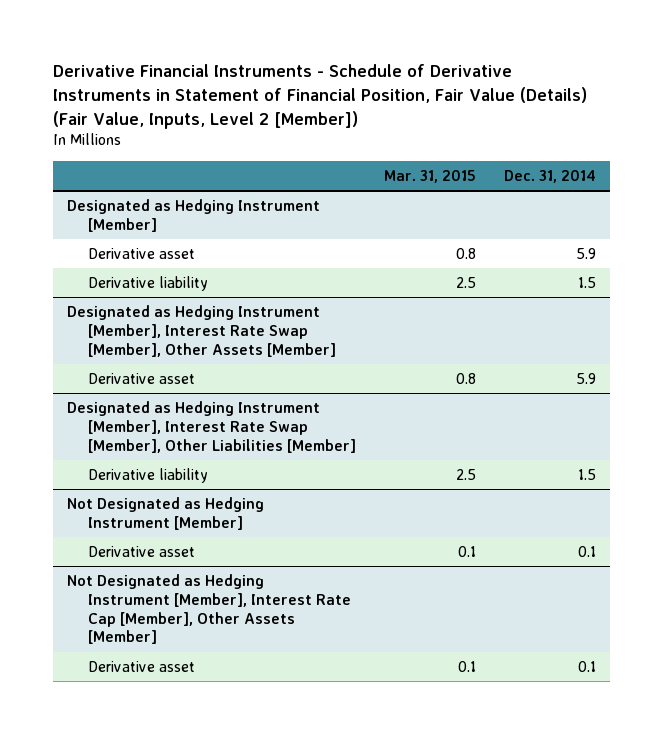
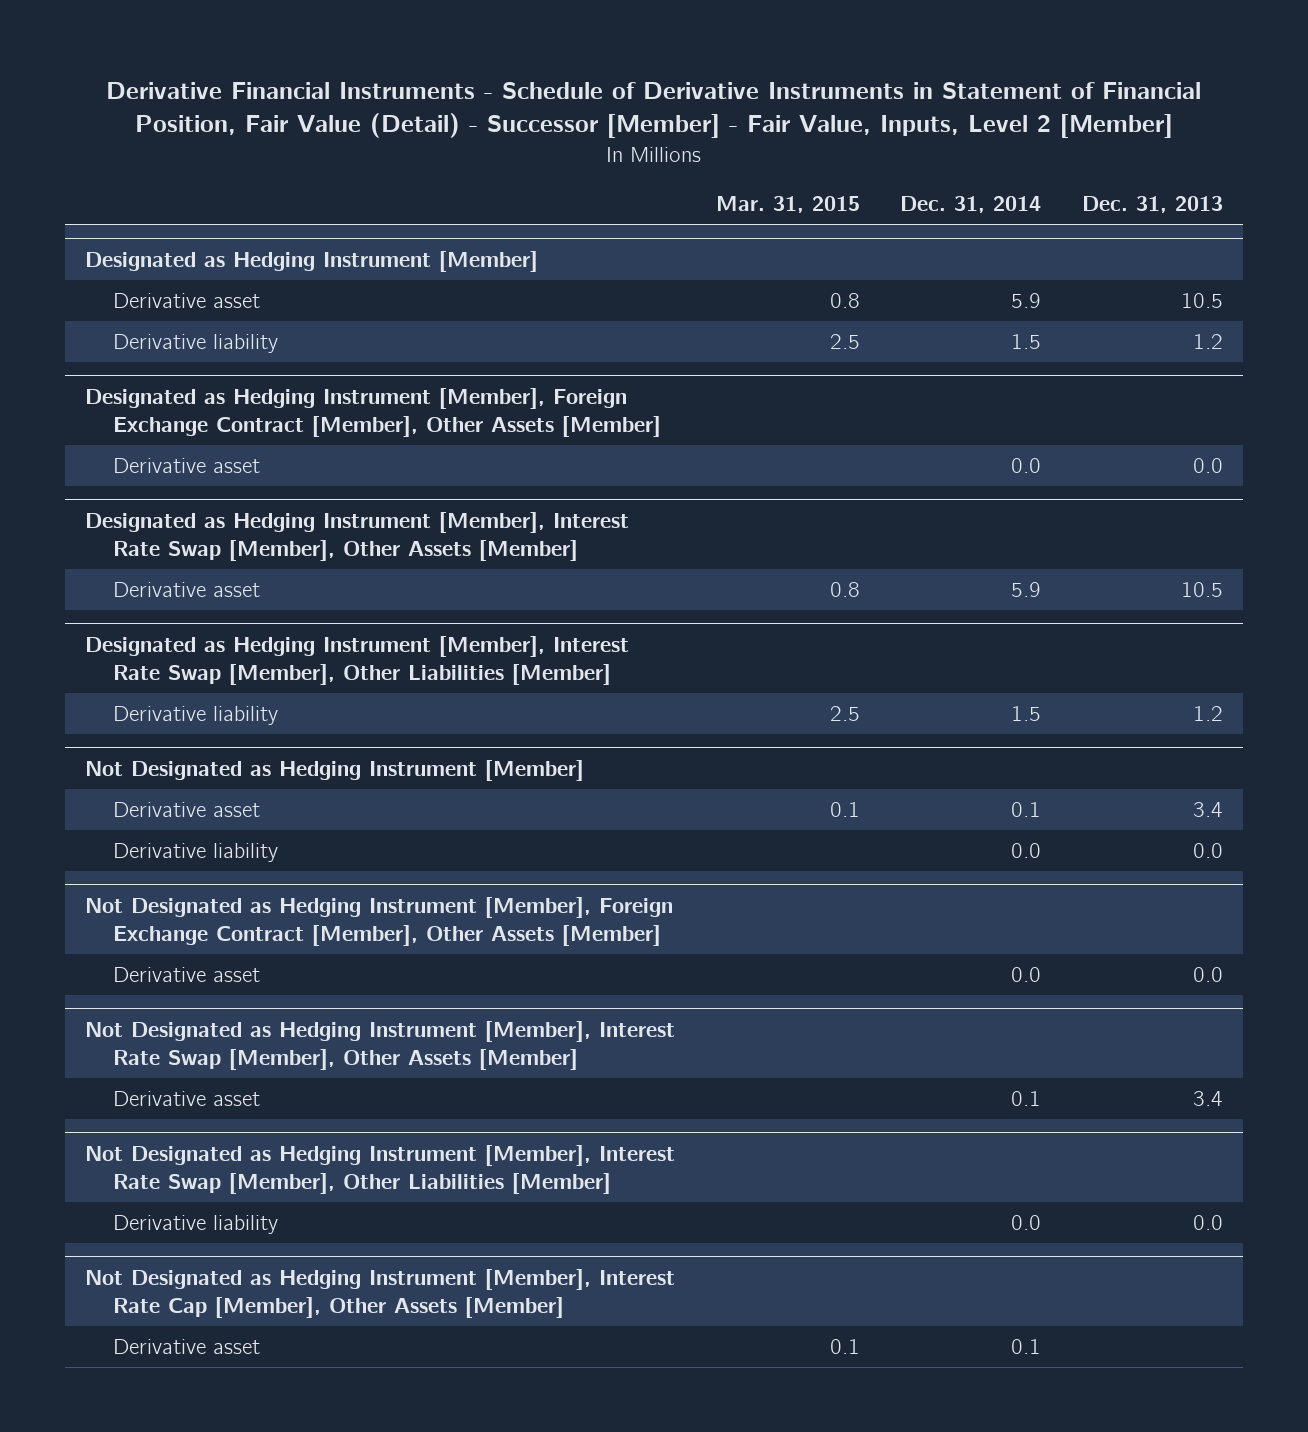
[53,63,588,129] Derivative Financial Instruments - Schedule of Derivative Instruments in Statement of Financial Position, Fair Value (Details) (Fair Value, Inputs, Level 2 [Member]) -> [105,81,1201,139] Derivative Financial Instruments - Schedule of Derivative Instruments in Statement of Financial Position, Fair Value (Detail) - Successor [Member] - Fair Value, Inputs, Level 2 [Member]
none -> [1081,196,1223,214] Dec. 31, 2013
none -> [85,387,661,437] Designated as Hedging Instrument [Member], Foreign Exchange Contract [Member], Other Assets [Member]
none -> [112,458,260,474] Derivative asset
none -> [112,843,278,863] Derivative liability
none -> [85,896,674,946] Not Designated as Hedging Instrument [Member], Foreign Exchange Contract [Member], Other Assets [Member]
none -> [112,967,260,983] Derivative asset
none -> [85,1020,676,1070] Not Designated as Hedging Instrument [Member], Interest Rate Swap [Member], Other Assets [Member]
none -> [112,1091,260,1107] Derivative asset
none -> [85,1144,676,1194] Not Designated as Hedging Instrument [Member], Interest Rate Swap [Member], Other Liabilities [Member]
none -> [112,1215,278,1235] Derivative liability

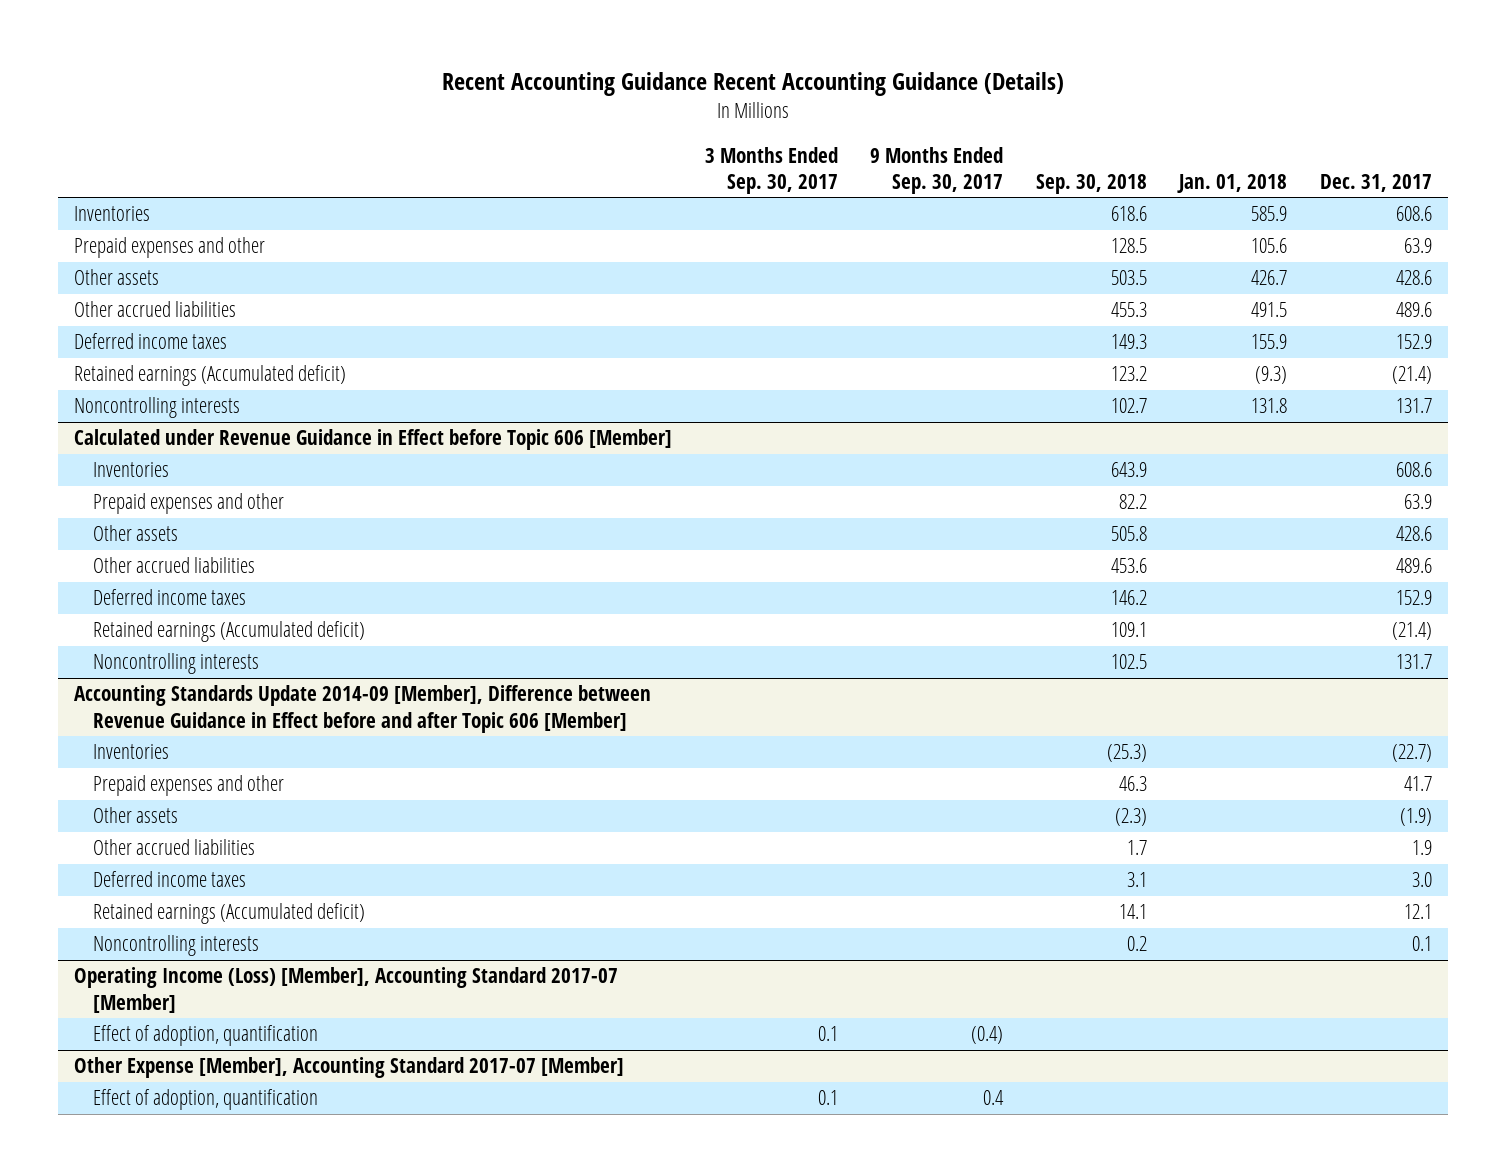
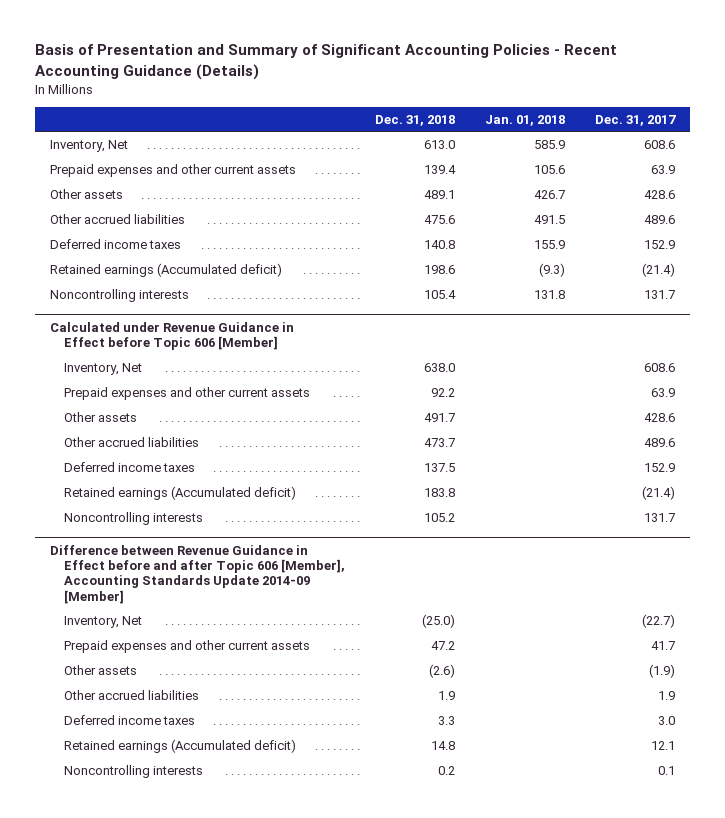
[441,72,1064,97] Recent Accounting Guidance Recent Accounting Guidance (Details) -> [34,44,617,80] Basis of Presentation and Summary of Significant Accounting Policies - Recent Accounting Guidance (Details)
[704,146,838,195] 3 Months Ended Sep. 30, 2017 -> none
[870,146,1004,195] 9 Months Ended Sep. 30, 2017 -> none
[1035,174,1147,195] Sep. 30, 2018 -> none
none -> [375,114,456,126] Dec. 31, 2018
[74,206,151,222] Inventories -> [49,140,128,153] Inventory, Net
[74,237,266,259] Prepaid expenses and other -> [49,164,296,178] Prepaid expenses and other current assets
[92,462,169,478] Inventories -> [64,363,143,376] Inventory, Net
[92,493,284,515] Prepaid expenses and other -> [64,387,311,401] Prepaid expenses and other current assets
[74,685,652,733] Accounting Standards Update 2014-09 [Member], Difference between Revenue Guidance in Effect before and after Topic 606 [Member] -> [49,544,346,604] Difference between Revenue Guidance in Effect before and after Topic 606 [Member], Accounting Standards Update 2014-09 [Member]
[92,744,169,760] Inventories -> [64,616,143,629] Inventory, Net
[92,775,284,797] Prepaid expenses and other -> [64,640,311,654] Prepaid expenses and other current assets
[74,967,619,1013] Operating Income (Loss) [Member], Accounting Standard 2017-07 [Member] -> none
[92,1025,318,1047] Effect of adoption, quantification -> none
[74,1057,625,1079] Other Expense [Member], Accounting Standard 2017-07 [Member] -> none
[92,1089,318,1111] Effect of adoption, quantification -> none

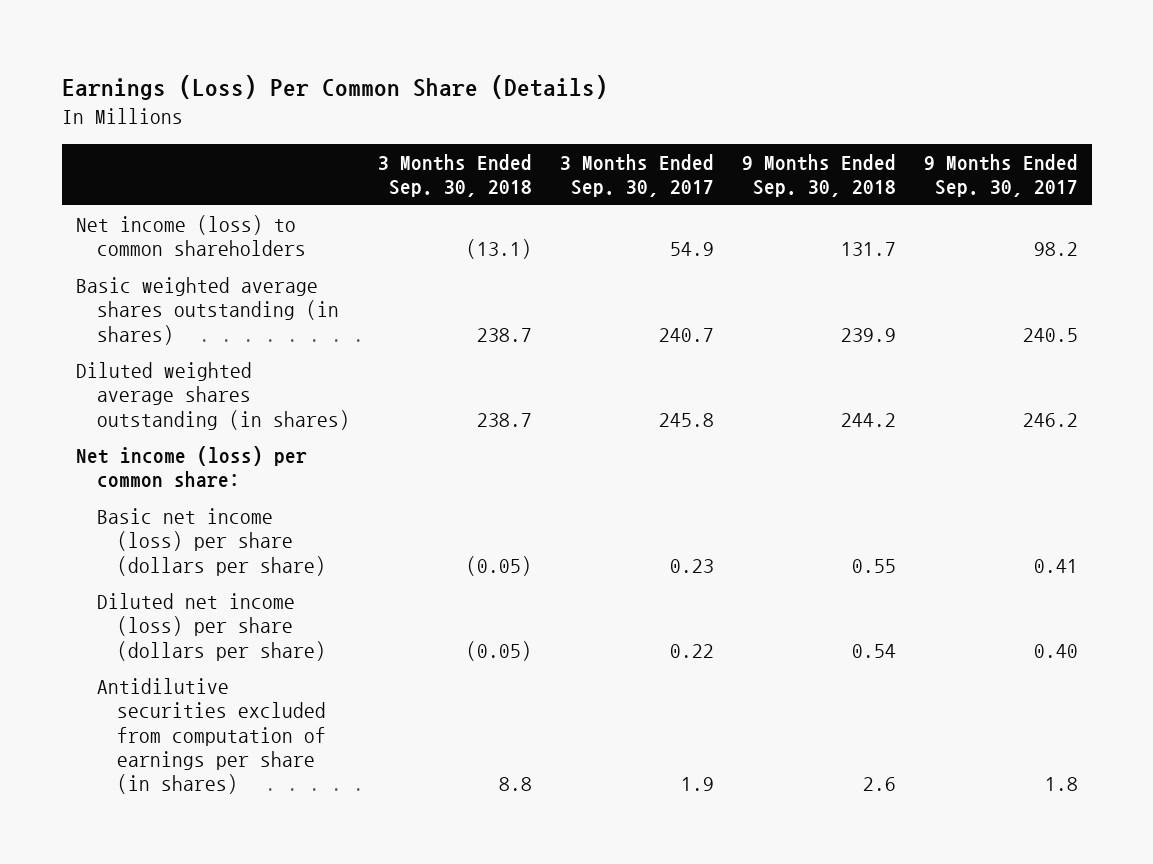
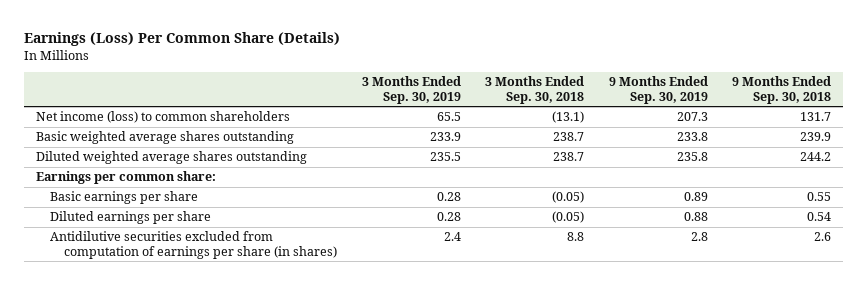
[559,154,714,198] 3 Months Ended Sep. 30, 2017 -> none
[923,154,1078,198] 9 Months Ended Sep. 30, 2017 -> none
none -> [361,76,461,104] 3 Months Ended Sep. 30, 2019
none -> [608,76,708,104] 9 Months Ended Sep. 30, 2019
[75,276,339,345] Basic weighted average shares outstanding (in shares) -> [36,131,295,145] Basic weighted average shares outstanding
[75,361,350,430] Diluted weighted average shares outstanding (in shares) -> [36,151,308,165] Diluted weighted average shares outstanding
[75,445,307,489] Net income (loss) per common share: -> [36,171,217,185] Earnings per common share:
[96,507,327,576] Basic net income (loss) per share (dollars per share) -> [50,191,199,205] Basic earnings per share
[96,592,327,661] Diluted net income (loss) per share (dollars per share) -> [50,211,212,225] Diluted earnings per share

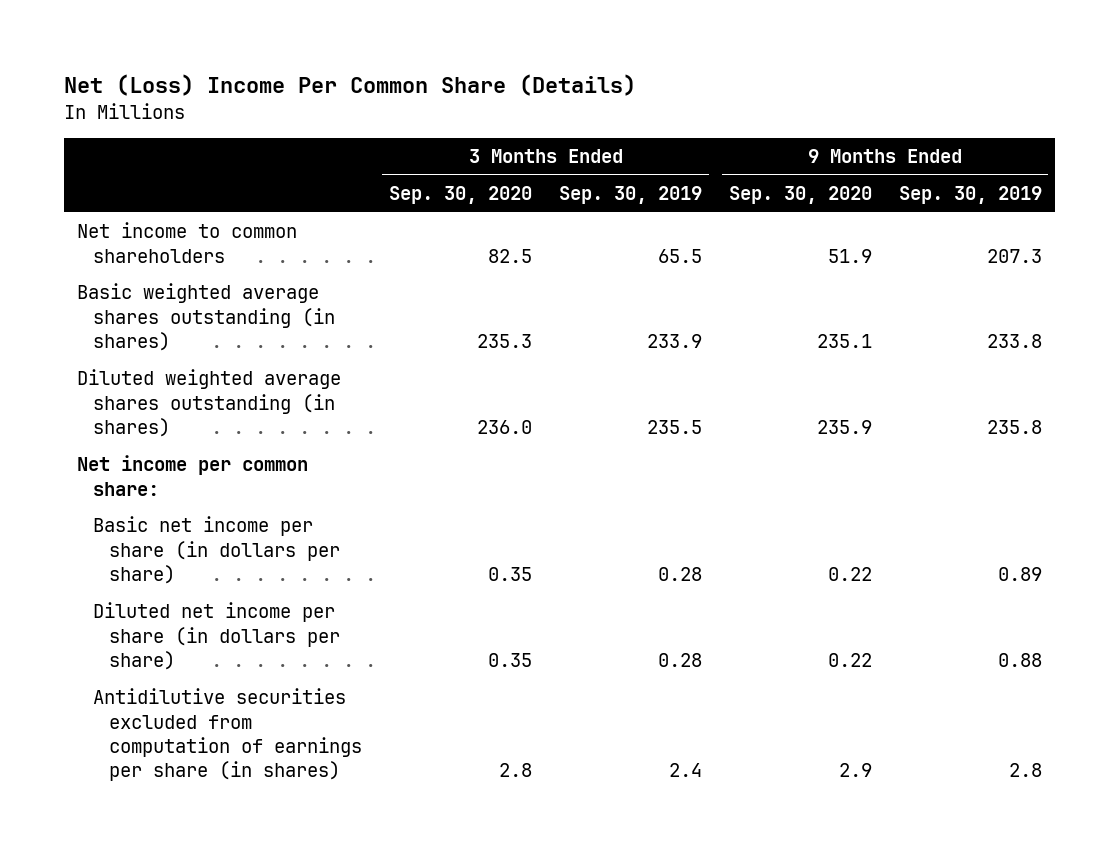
[24,32,341,47] Earnings (Loss) Per Common Share (Details) -> [63,74,636,97] Net (Loss) Income Per Common Share (Details)
[485,76,585,104] 3 Months Ended Sep. 30, 2018 -> none
[732,76,832,104] 9 Months Ended Sep. 30, 2018 -> none
none -> [389,186,533,205] Sep. 30, 2020
none -> [728,186,872,205] Sep. 30, 2020
[36,111,291,124] Net income (loss) to common shareholders -> [77,222,298,263] Net income to common shareholders
[36,131,295,145] Basic weighted average shares outstanding -> [77,283,336,351] Basic weighted average shares outstanding (in shares)
[36,151,308,165] Diluted weighted average shares outstanding -> [77,369,342,437] Diluted weighted average shares outstanding (in shares)
[36,171,217,185] Earnings per common share: -> [77,455,309,496] Net income per common share:
[50,191,199,205] Basic earnings per share -> [93,516,341,584] Basic net income per share (in dollars per share)
[50,211,212,225] Diluted earnings per share -> [93,602,341,670] Diluted net income per share (in dollars per share)

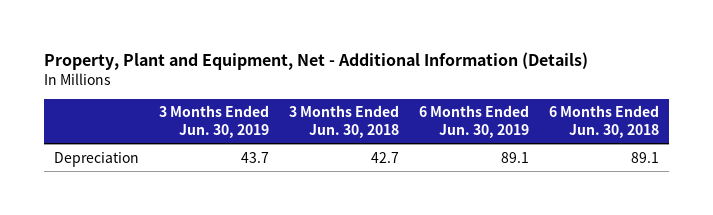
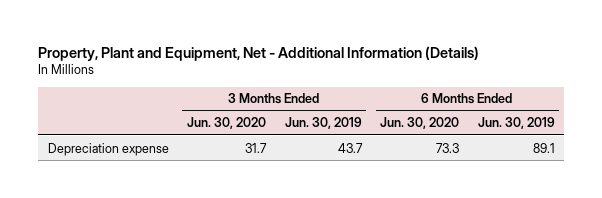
[288,105,399,139] 3 Months Ended Jun. 30, 2018 -> none
[548,105,659,139] 6 Months Ended Jun. 30, 2018 -> none
none -> [187,117,267,130] Jun. 30, 2020
none -> [380,117,460,130] Jun. 30, 2020
[53,151,139,167] Depreciation -> [47,142,169,156] Depreciation expense

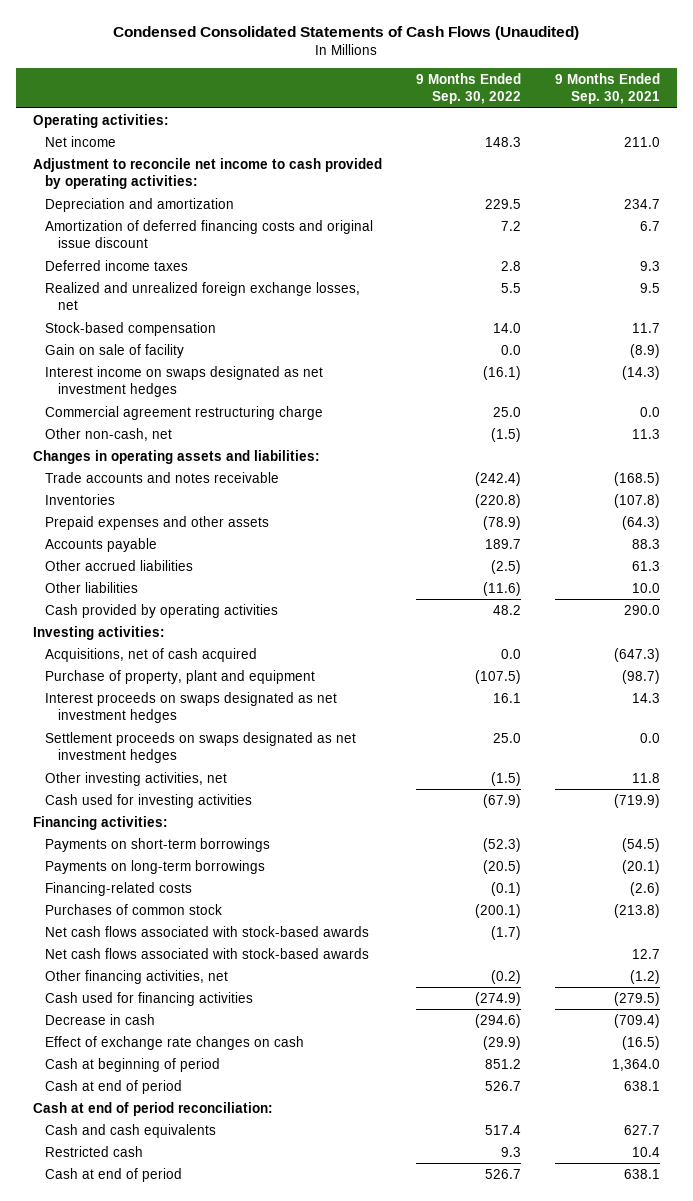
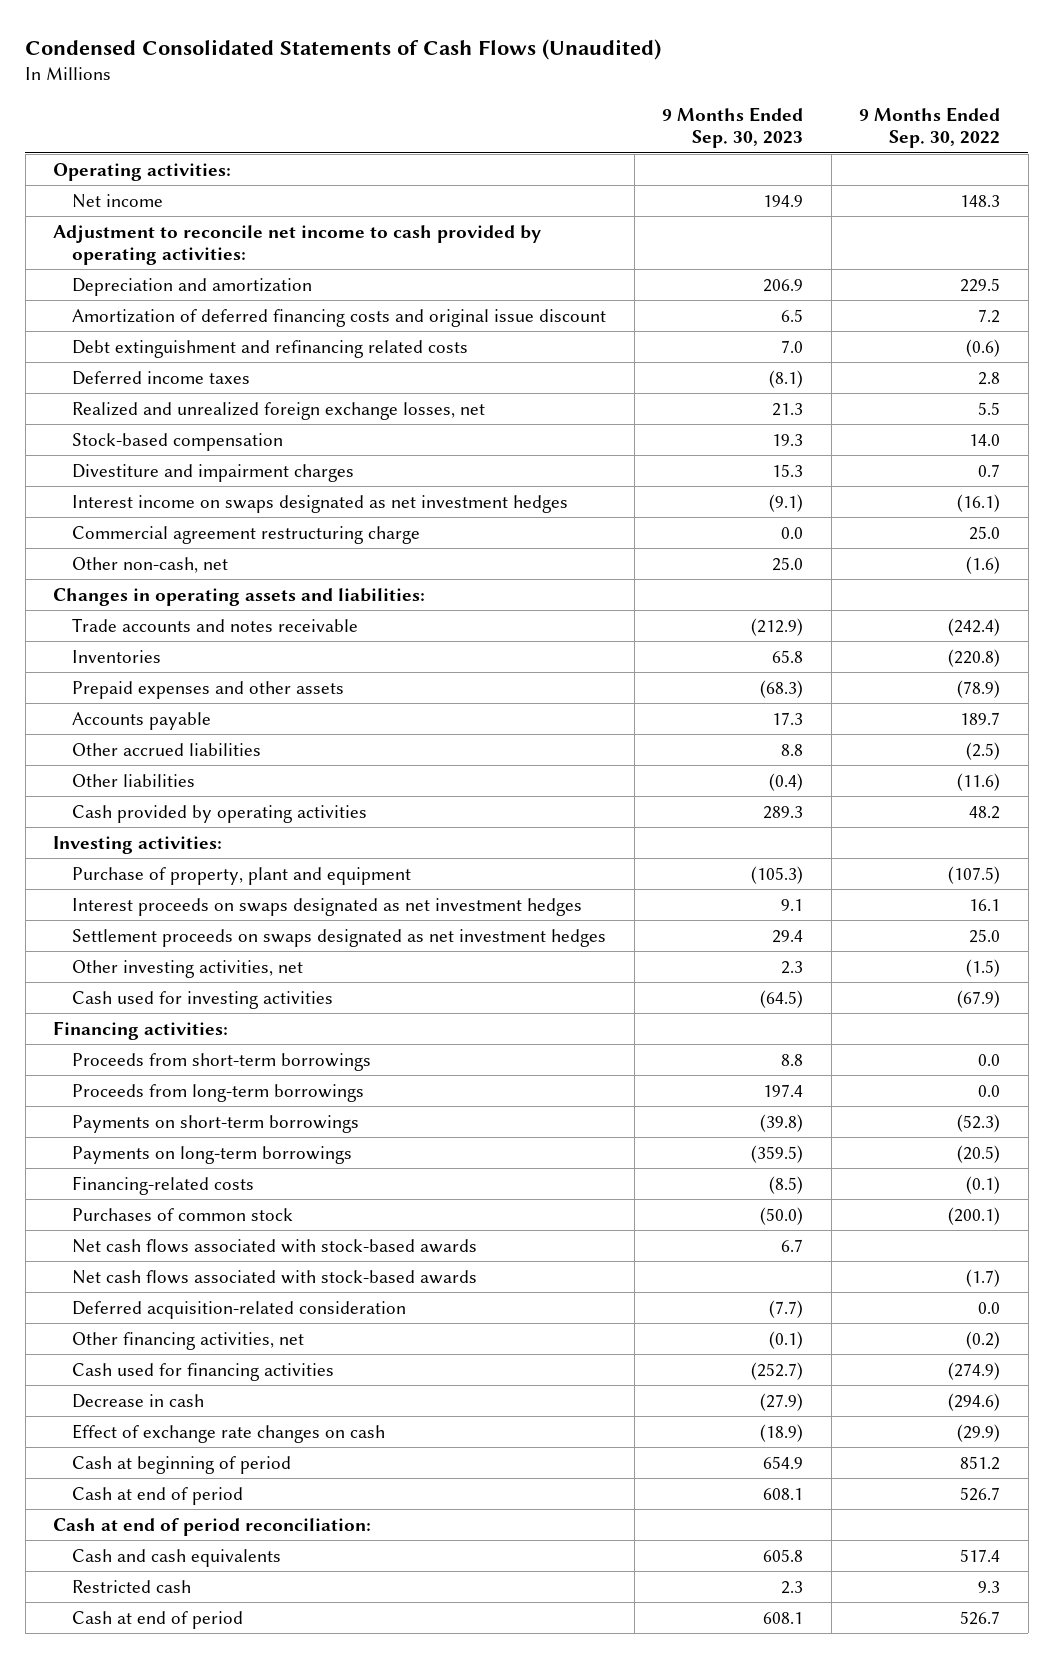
[554,72,660,105] 9 Months Ended Sep. 30, 2021 -> none
none -> [662,107,804,149] 9 Months Ended Sep. 30, 2023
none -> [72,339,469,358] Debt extinguishment and refinancing related costs
[45,343,185,358] Gain on sale of facility -> none
none -> [72,463,355,482] Divestiture and impairment charges
[490,427,521,442] (1.5) -> [966,555,1001,574] (1.6)
[45,647,258,662] Acquisitions, net of cash acquired -> none
none -> [72,1052,372,1071] Proceeds from short-term borrowings
none -> [72,1083,365,1102] Proceeds from long-term borrowings
[45,925,370,937] Net cash flows associated with stock-based awards -> [72,1269,478,1284] Net cash flows associated with stock-based awards
none -> [72,1300,407,1319] Deferred acquisition-related consideration

